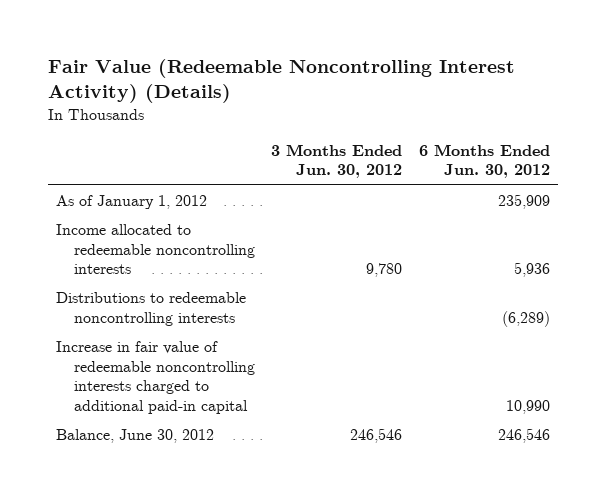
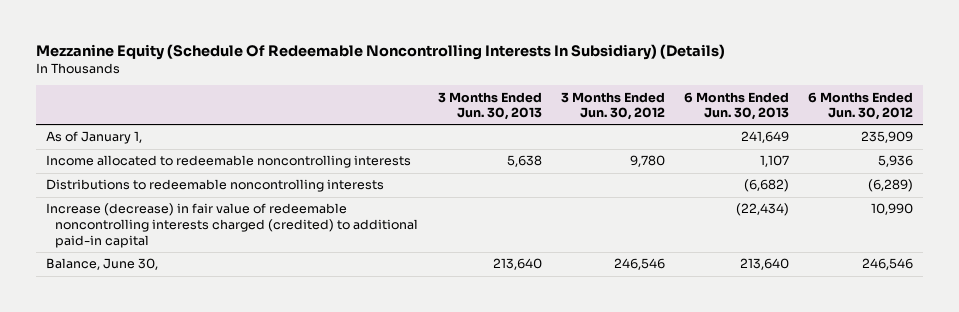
[48,59,516,104] Fair Value (Redeemable Noncontrolling Interest Activity) (Details) -> [36,43,726,60] Mezzanine Equity (Schedule Of Redeemable Noncontrolling Interests In Subsidiary) (Details)
none -> [437,91,542,121] 3 Months Ended Jun. 30, 2013
none -> [683,91,789,121] 6 Months Ended Jun. 30, 2013
[56,195,208,210] As of January 1, 2012 -> [45,131,142,145] As of January 1,
[56,341,255,414] Increase in fair value of redeemable noncontrolling interests charged to additional paid-in capital -> [45,203,419,248] Increase (decrease) in fair value of redeemable noncontrolling interests charged (credited) to additional paid-in capital
[56,429,215,444] Balance, June 30, 2012 -> [45,258,158,271] Balance, June 30,

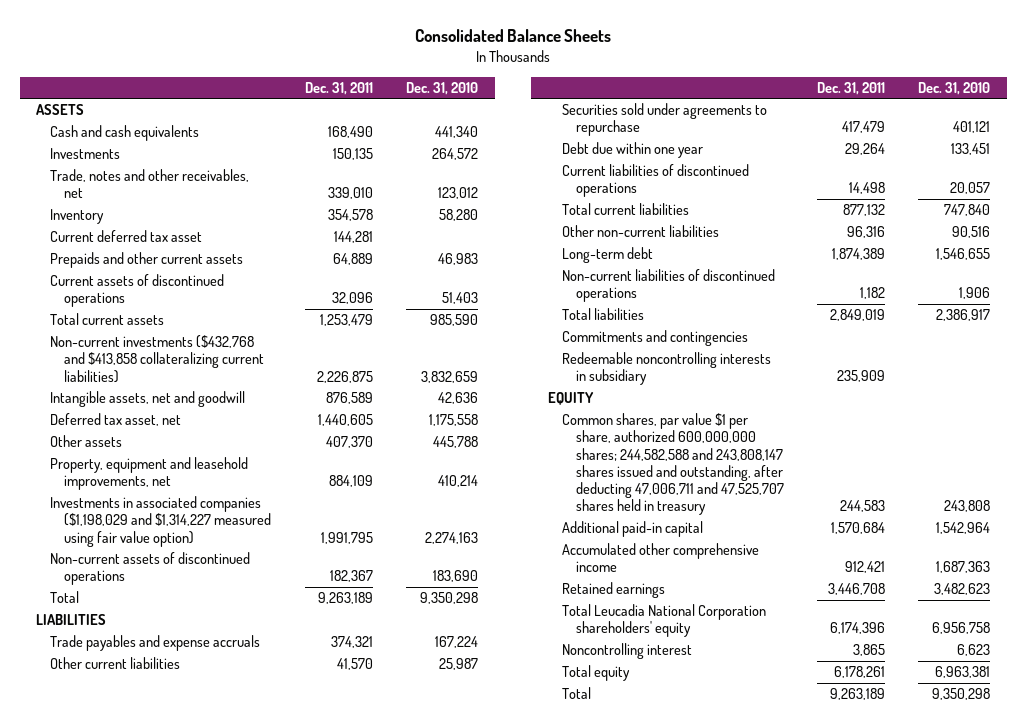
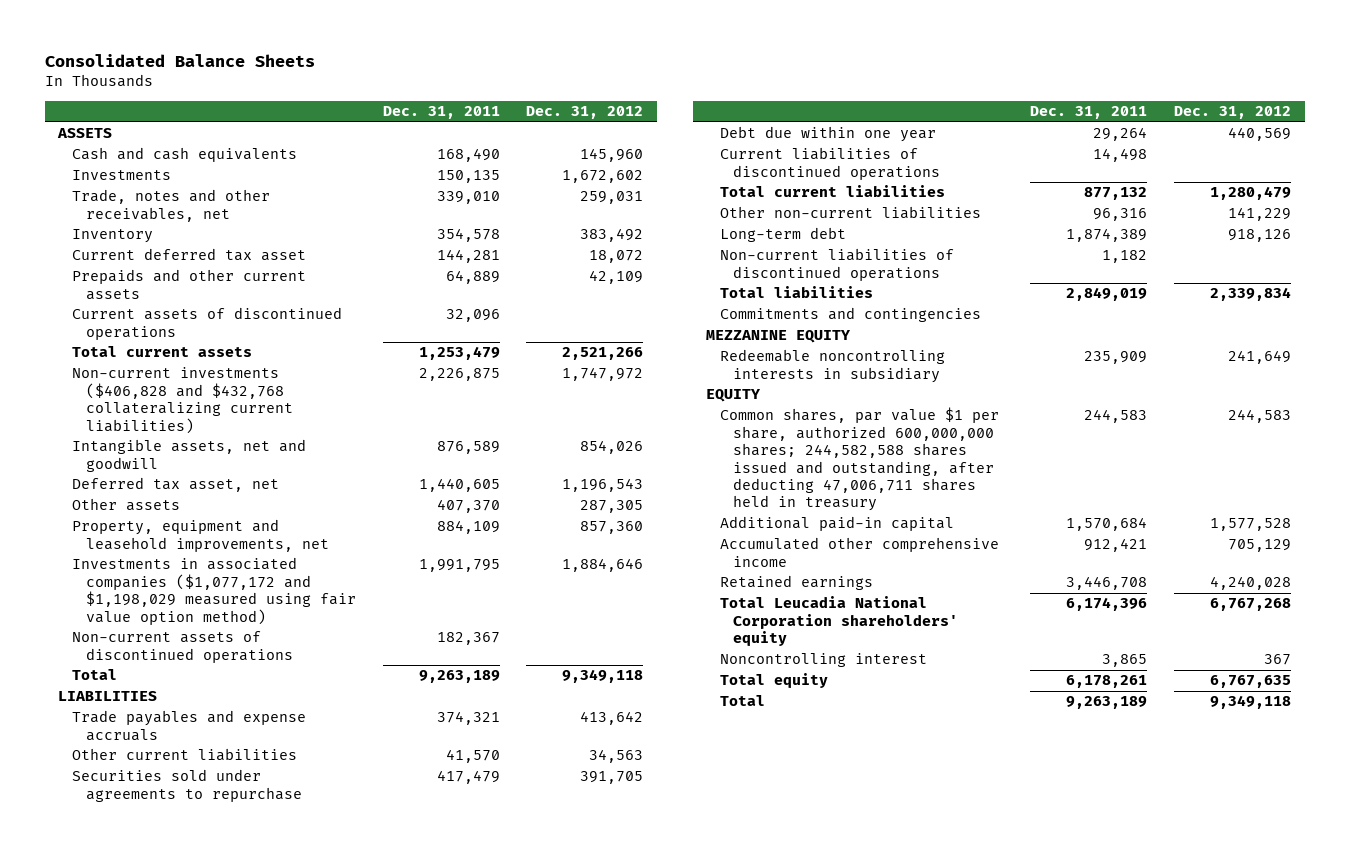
[406,81,479,95] Dec. 31, 2010 -> none
none -> [526,106,644,120] Dec. 31, 2012
[50,335,264,383] Non-current investments ($432,768 and $413,858 collateralizing current liabilities) -> [71,367,293,434] Non-current investments ($406,828 and $432,768 collateralizing current liabilities)
[50,496,271,547] Investments in associated companies ($1,198,029 and $1,314,227 measured using fair value option) -> [71,557,356,625] Investments in associated companies ($1,077,172 and $1,198,029 measured using fair value option method)
none -> [706,330,852,344] MEZZANINE EQUITY
[561,413,784,516] Common shares, par value $1 per share, authorized 600,000,000 shares; 244,582,588 and 243,808,147 shares issued and outstanding, after deducting 47,006,711 and 47,525,707 shares held in treasury -> [719,407,999,512] Common shares, par value $1 per share, authorized 600,000,000 shares; 244,582,588 shares issued and outstanding, after deducting 47,006,711 shares held in treasury

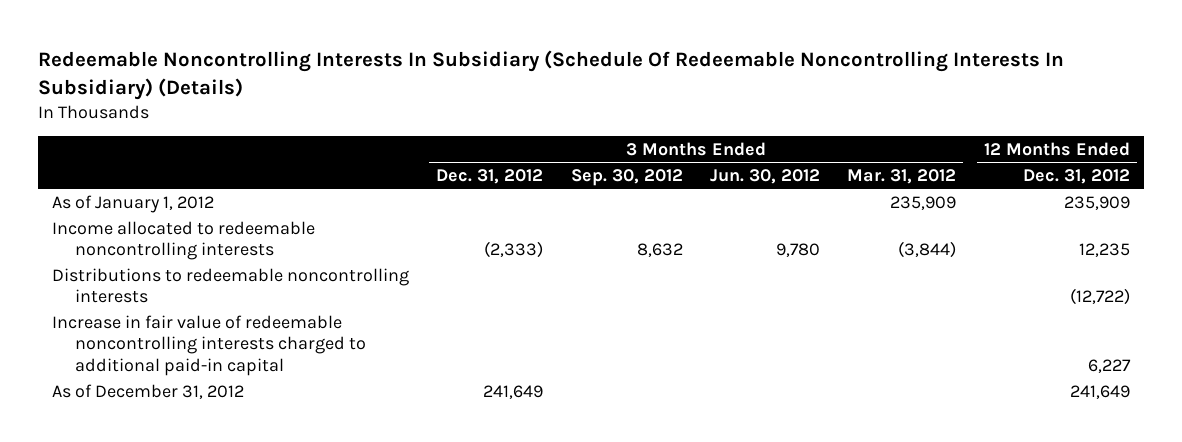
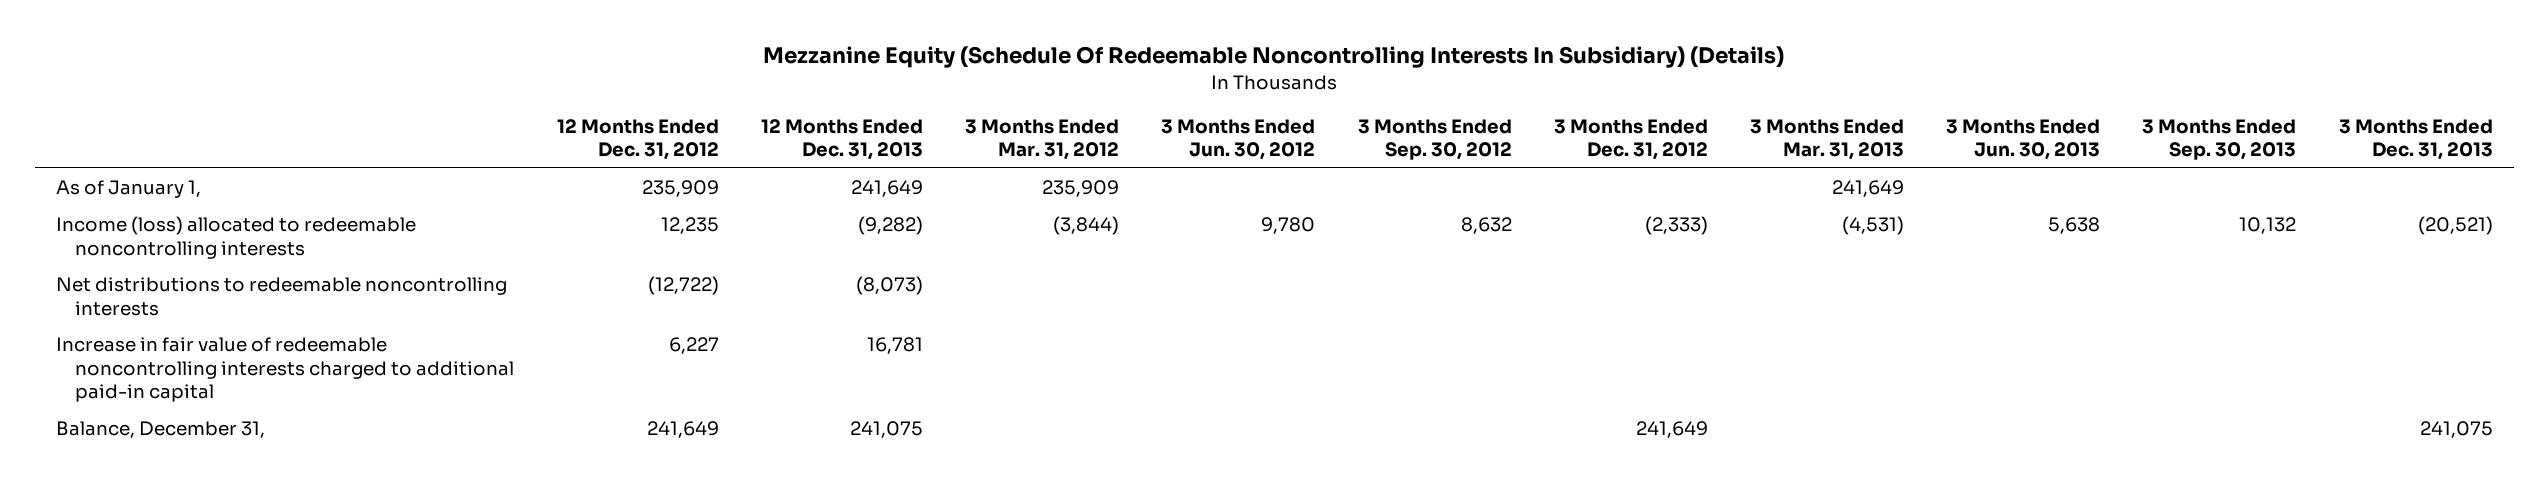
[38,50,1065,101] Redeemable Noncontrolling Interests In Subsidiary (Schedule Of Redeemable Noncontrolling Interests In Subsidiary) (Details) -> [763,46,1785,69] Mezzanine Equity (Schedule Of Redeemable Noncontrolling Interests In Subsidiary) (Details)
none -> [760,118,923,160] 12 Months Ended Dec. 31, 2013
none -> [1750,118,1905,160] 3 Months Ended Mar. 31, 2013
none -> [1946,118,2101,160] 3 Months Ended Jun. 30, 2013
none -> [2142,118,2297,160] 3 Months Ended Sep. 30, 2013
none -> [2338,118,2493,160] 3 Months Ended Dec. 31, 2013
[51,194,214,213] As of January 1, 2012 -> [55,180,201,199] As of January 1,
[51,220,315,261] Income allocated to redeemable noncontrolling interests -> [55,216,416,259] Income (loss) allocated to redeemable noncontrolling interests
[51,267,409,304] Distributions to redeemable noncontrolling interests -> [55,277,507,316] Net distributions to redeemable noncontrolling interests
[51,383,244,399] As of December 31, 2012 -> [55,421,265,439] Balance, December 31,

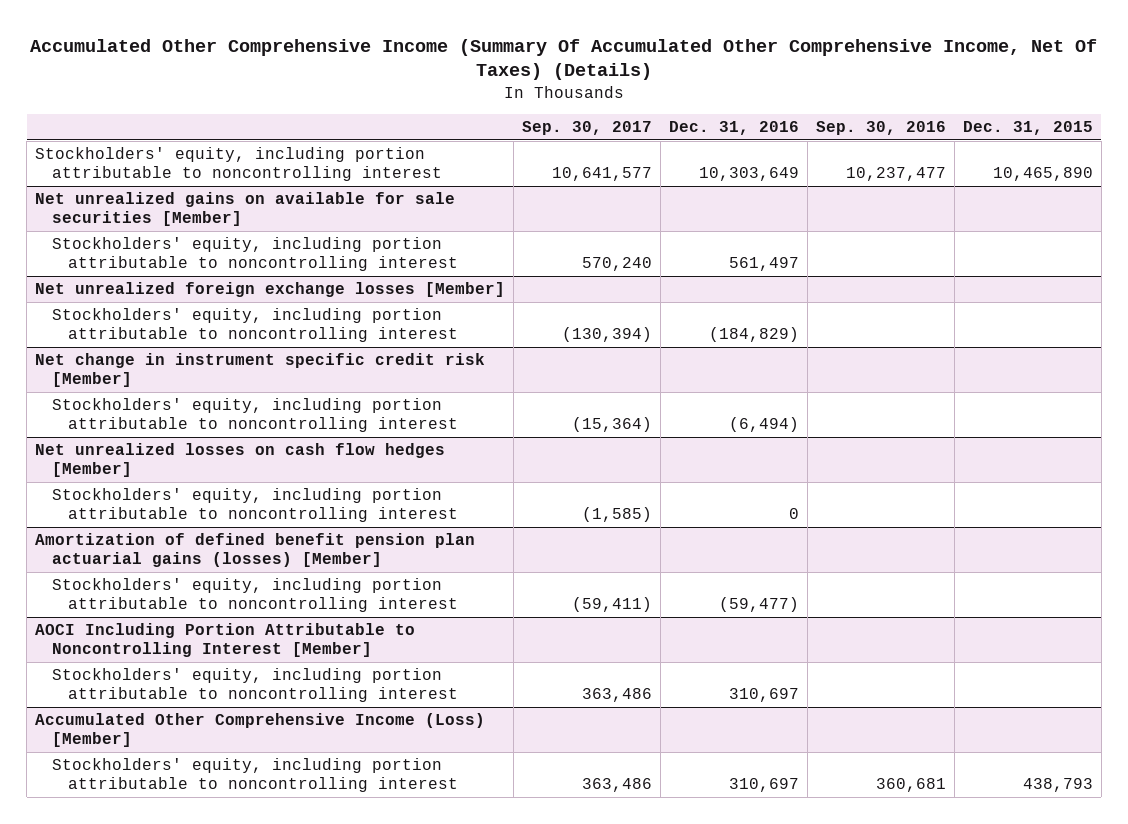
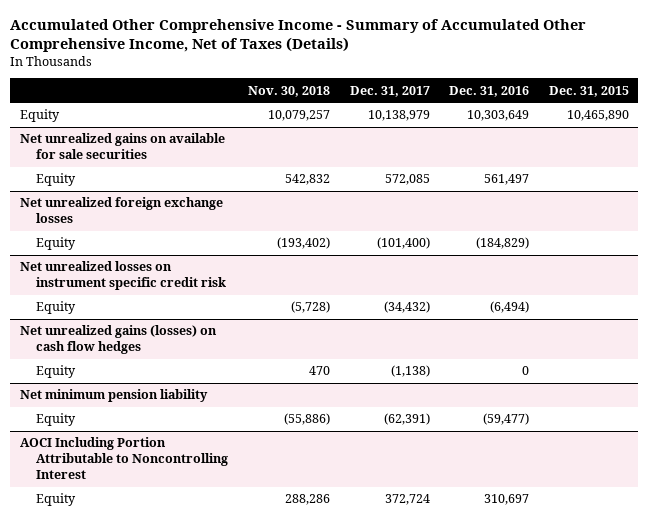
[30,38,1098,81] Accumulated Other Comprehensive Income (Summary Of Accumulated Other Comprehensive Income, Net Of Taxes) (Details) -> [10,18,587,53] Accumulated Other Comprehensive Income - Summary of Accumulated Other Comprehensive Income, Net of Taxes (Details)
[522,121,653,136] Sep. 30, 2017 -> none
[816,121,947,136] Sep. 30, 2016 -> none
none -> [247,85,330,97] Nov. 30, 2018
none -> [349,85,430,97] Dec. 31, 2017
[35,353,486,388] Net change in instrument specific credit risk [Member] -> none
[35,713,486,748] Accumulated Other Comprehensive Income (Loss) [Member] -> none
[51,758,458,793] Stockholders' equity, including portion attributable to noncontrolling interest -> none
[35,147,442,182] Stockholders' equity, including portion attributable to noncontrolling interest -> [20,109,61,123] Equity
[35,192,456,227] Net unrealized gains on available for sale securities [Member] -> [20,133,226,160] Net unrealized gains on available for sale securities
[51,237,458,272] Stockholders' equity, including portion attributable to noncontrolling interest -> [36,173,77,187] Equity
[35,282,506,298] Net unrealized foreign exchange losses [Member] -> [20,197,224,224] Net unrealized foreign exchange losses
[51,308,458,343] Stockholders' equity, including portion attributable to noncontrolling interest -> [36,237,77,251] Equity
none -> [20,261,227,291] Net unrealized losses on instrument specific credit risk
[51,398,458,433] Stockholders' equity, including portion attributable to noncontrolling interest -> [36,301,77,315] Equity
[35,443,446,478] Net unrealized losses on cash flow hedges [Member] -> [20,325,218,355] Net unrealized gains (losses) on cash flow hedges
[51,488,458,523] Stockholders' equity, including portion attributable to noncontrolling interest -> [36,365,77,379] Equity
[35,533,476,568] Amortization of defined benefit pension plan actuarial gains (losses) [Member] -> [20,389,209,403] Net minimum pension liability
[51,578,458,613] Stockholders' equity, including portion attributable to noncontrolling interest -> [36,413,77,427] Equity
[35,623,416,658] AOCI Including Portion Attributable to Noncontrolling Interest [Member] -> [20,437,229,480] AOCI Including Portion Attributable to Noncontrolling Interest
[51,668,458,703] Stockholders' equity, including portion attributable to noncontrolling interest -> [36,493,77,507] Equity

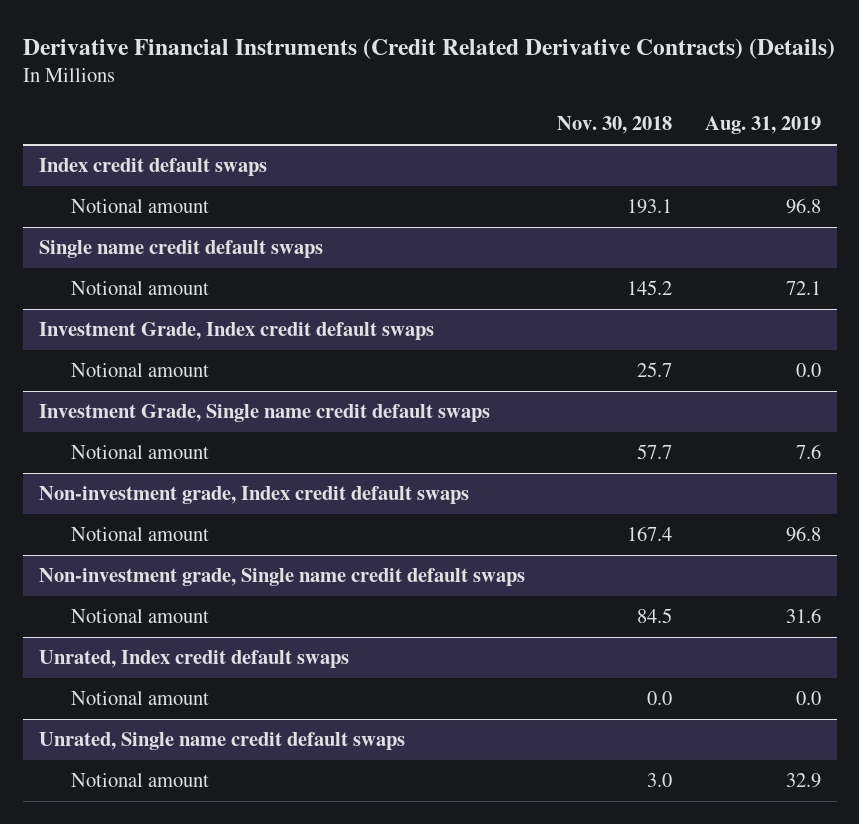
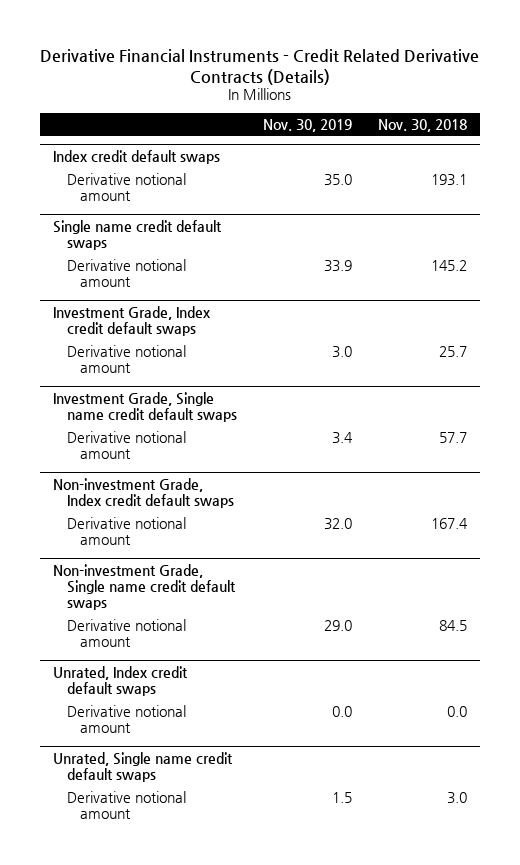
[22,37,835,59] Derivative Financial Instruments (Credit Related Derivative Contracts) (Details) -> [40,48,480,85] Derivative Financial Instruments - Credit Related Derivative Contracts (Details)
[704,116,821,135] Aug. 31, 2019 -> none
none -> [262,118,352,132] Nov. 30, 2019
[70,199,209,214] Notional amount -> [66,173,186,202] Derivative notional amount
[70,281,209,296] Notional amount -> [66,259,186,288] Derivative notional amount
[70,363,209,378] Notional amount -> [66,345,186,374] Derivative notional amount
[70,445,209,460] Notional amount -> [66,431,186,460] Derivative notional amount
[38,486,469,505] Non-investment grade, Index credit default swaps -> [53,478,234,509] Non-investment Grade, Index credit default swaps
[70,527,209,542] Notional amount -> [66,517,186,546] Derivative notional amount
[38,568,525,587] Non-investment grade, Single name credit default swaps -> [53,564,236,611] Non-investment Grade, Single name credit default swaps
[70,609,209,624] Notional amount -> [66,619,186,648] Derivative notional amount
[70,691,209,706] Notional amount -> [66,705,186,734] Derivative notional amount
[70,773,209,788] Notional amount -> [66,791,186,820] Derivative notional amount

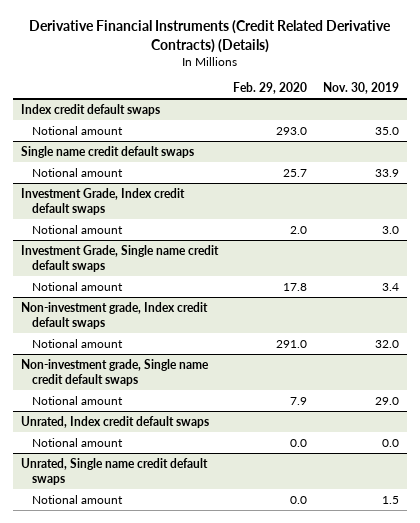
[40,48,480,85] Derivative Financial Instruments - Credit Related Derivative Contracts (Details) -> [28,20,391,53] Derivative Financial Instruments (Credit Related Derivative Contracts) (Details)
[377,118,467,132] Nov. 30, 2018 -> none
none -> [233,82,308,95] Feb. 29, 2020
[66,173,186,202] Derivative notional amount -> [32,125,124,135] Notional amount
[66,259,186,288] Derivative notional amount -> [32,167,124,177] Notional amount
[66,345,186,374] Derivative notional amount -> [32,224,124,234] Notional amount
[66,431,186,460] Derivative notional amount -> [32,281,124,291] Notional amount
[53,478,234,509] Non-investment Grade, Index credit default swaps -> [20,301,208,329] Non-investment grade, Index credit default swaps
[66,517,186,546] Derivative notional amount -> [32,338,124,348] Notional amount
[53,564,236,611] Non-investment Grade, Single name credit default swaps -> [20,358,209,386] Non-investment grade, Single name credit default swaps
[66,619,186,648] Derivative notional amount -> [32,395,124,405] Notional amount
[66,705,186,734] Derivative notional amount -> [32,437,124,447] Notional amount
[66,791,186,820] Derivative notional amount -> [32,494,124,504] Notional amount

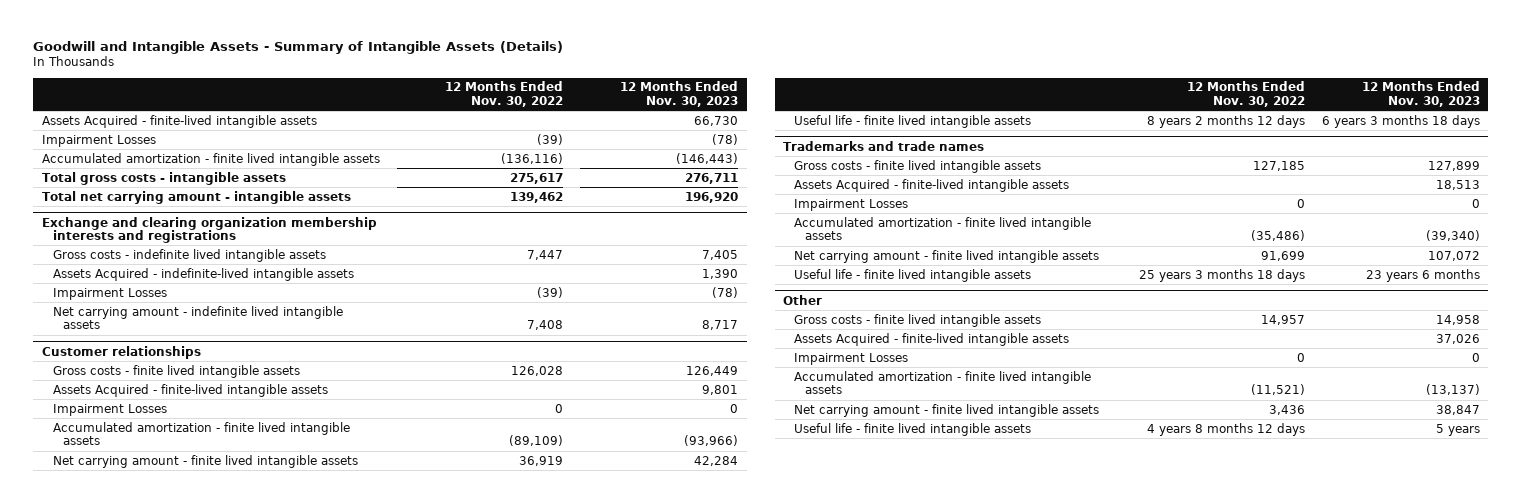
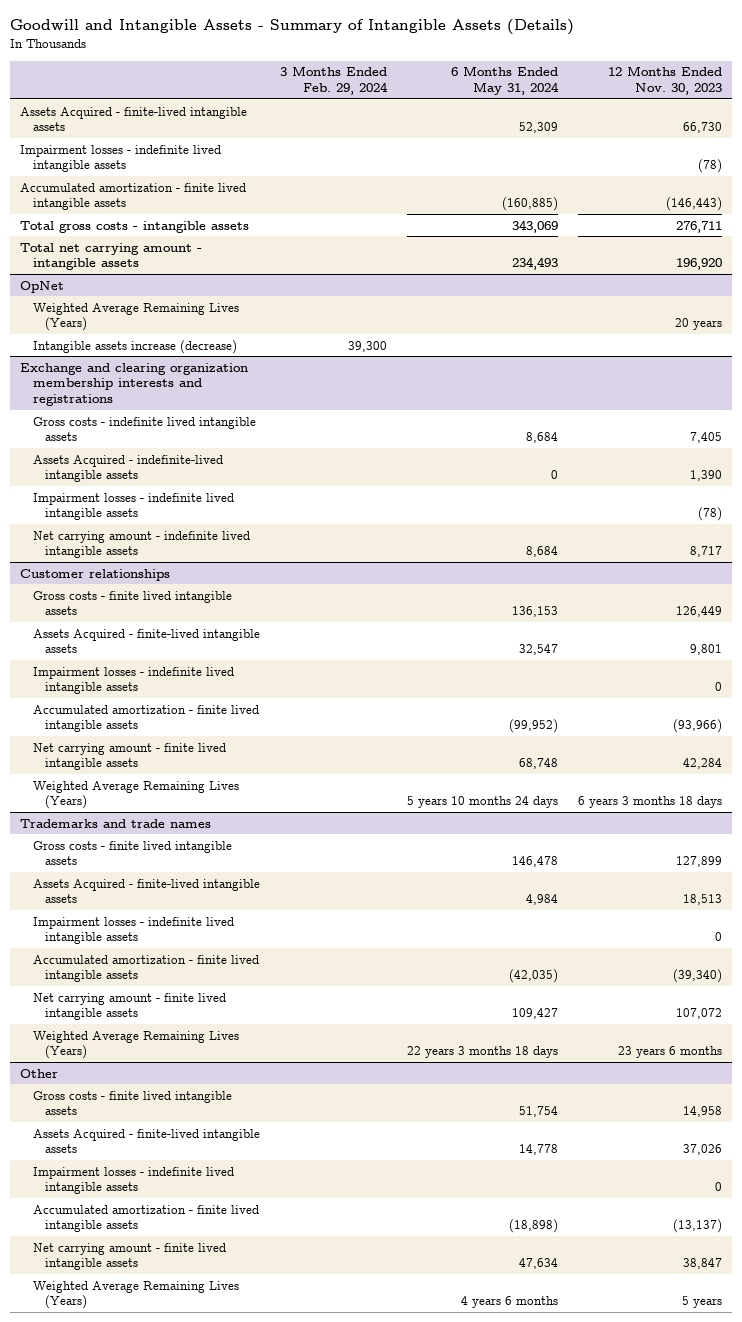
[445,81,564,107] 12 Months Ended Nov. 30, 2022 -> none
none -> [279,66,388,95] 3 Months Ended Feb. 29, 2024
none -> [450,66,559,95] 6 Months Ended May 31, 2024
[41,134,156,147] Impairment Losses -> [20,144,222,173] Impairment losses - indefinite lived intangible assets
none -> [20,280,65,293] OpNet
none -> [32,302,239,332] Weighted Average Remaining Lives (Years)
none -> [32,339,237,354] Intangible assets increase (decrease)
[52,287,167,300] Impairment Losses -> [32,492,234,521] Impairment losses - indefinite lived intangible assets
[52,403,167,416] Impairment Losses -> [32,666,234,695] Impairment losses - indefinite lived intangible assets
[794,114,1032,128] Useful life - finite lived intangible assets -> [32,780,239,810] Weighted Average Remaining Lives (Years)
[794,198,909,211] Impairment Losses -> [32,916,234,945] Impairment losses - indefinite lived intangible assets
[794,268,1032,282] Useful life - finite lived intangible assets -> [32,1030,239,1060] Weighted Average Remaining Lives (Years)
[794,352,909,365] Impairment Losses -> [32,1166,234,1195] Impairment losses - indefinite lived intangible assets
[794,422,1032,436] Useful life - finite lived intangible assets -> [32,1280,239,1310] Weighted Average Remaining Lives (Years)

